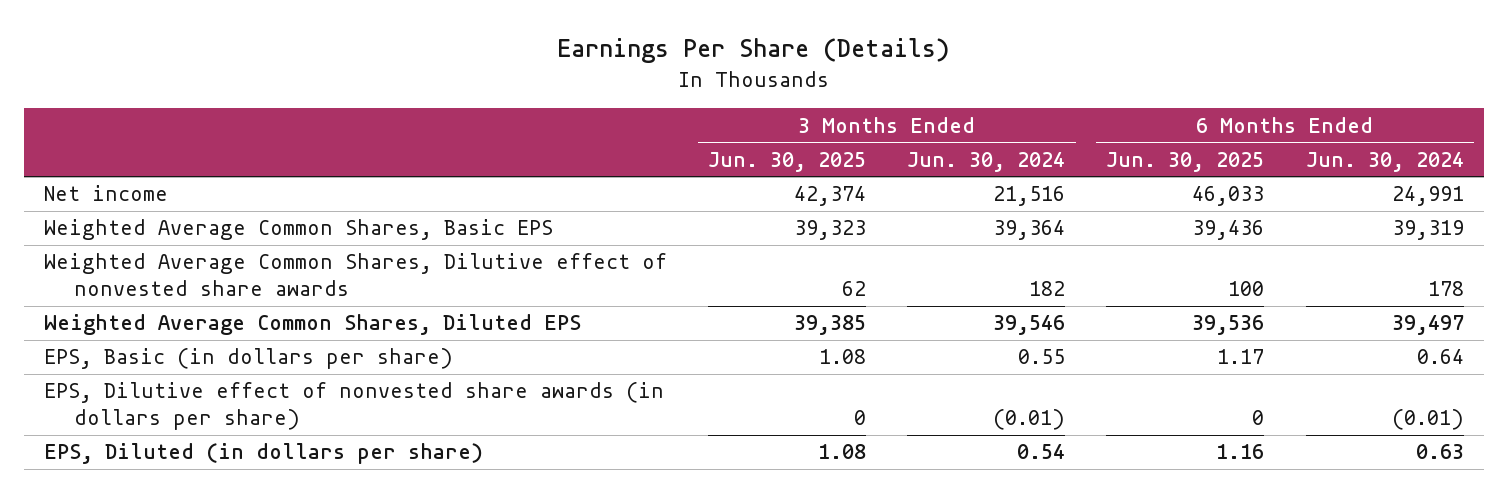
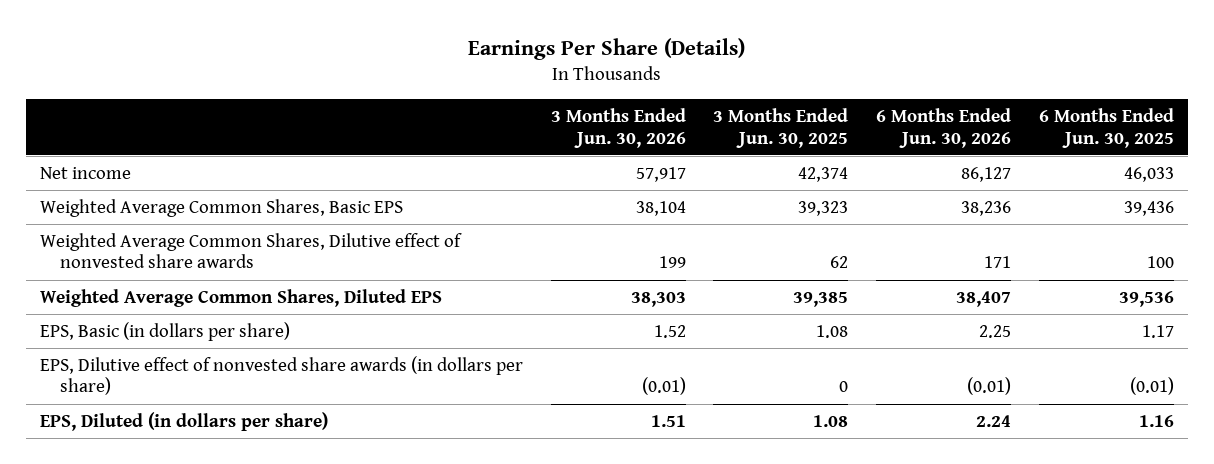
[907,151,1066,172] Jun. 30, 2024 -> none
[1305,151,1464,172] Jun. 30, 2024 -> none
none -> [550,107,686,148] 3 Months Ended Jun. 30, 2026
none -> [876,107,1012,148] 6 Months Ended Jun. 30, 2026
[1252,410,1265,426] 0 -> [1129,377,1174,396] (0.01)

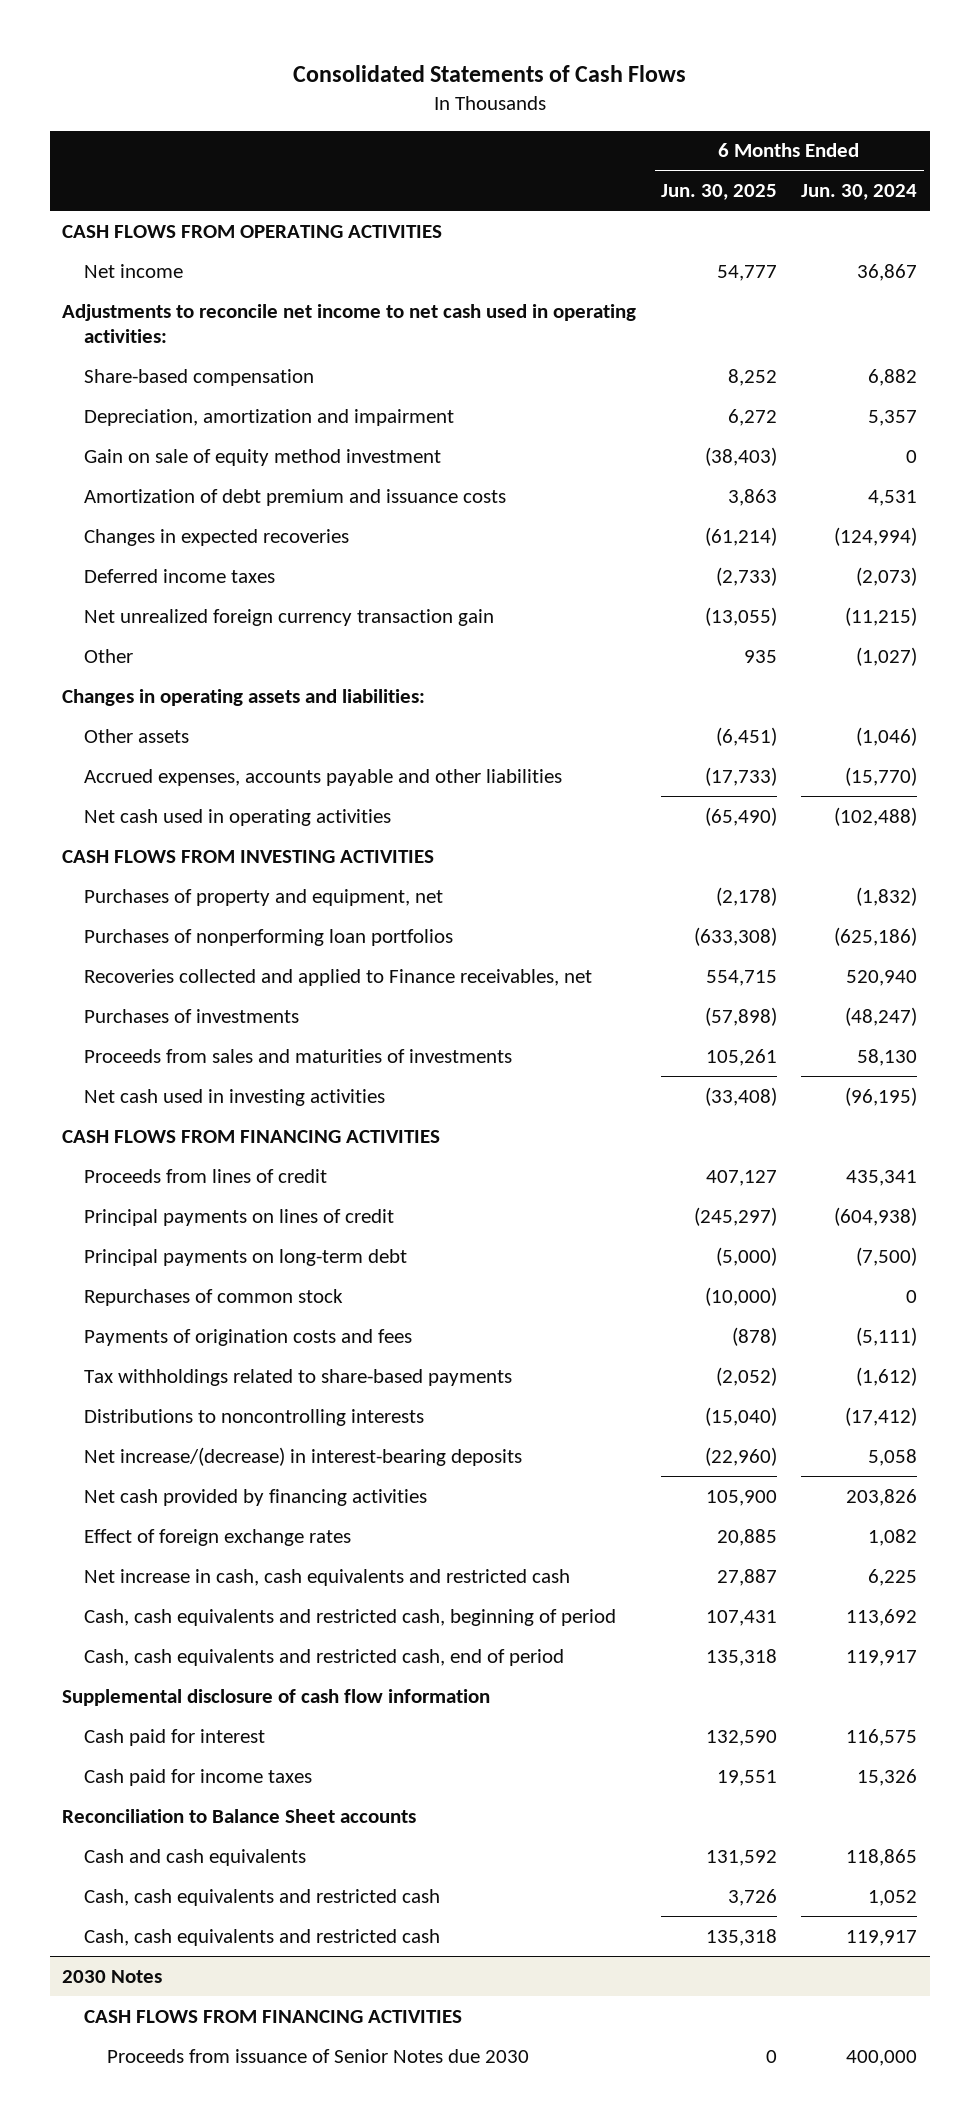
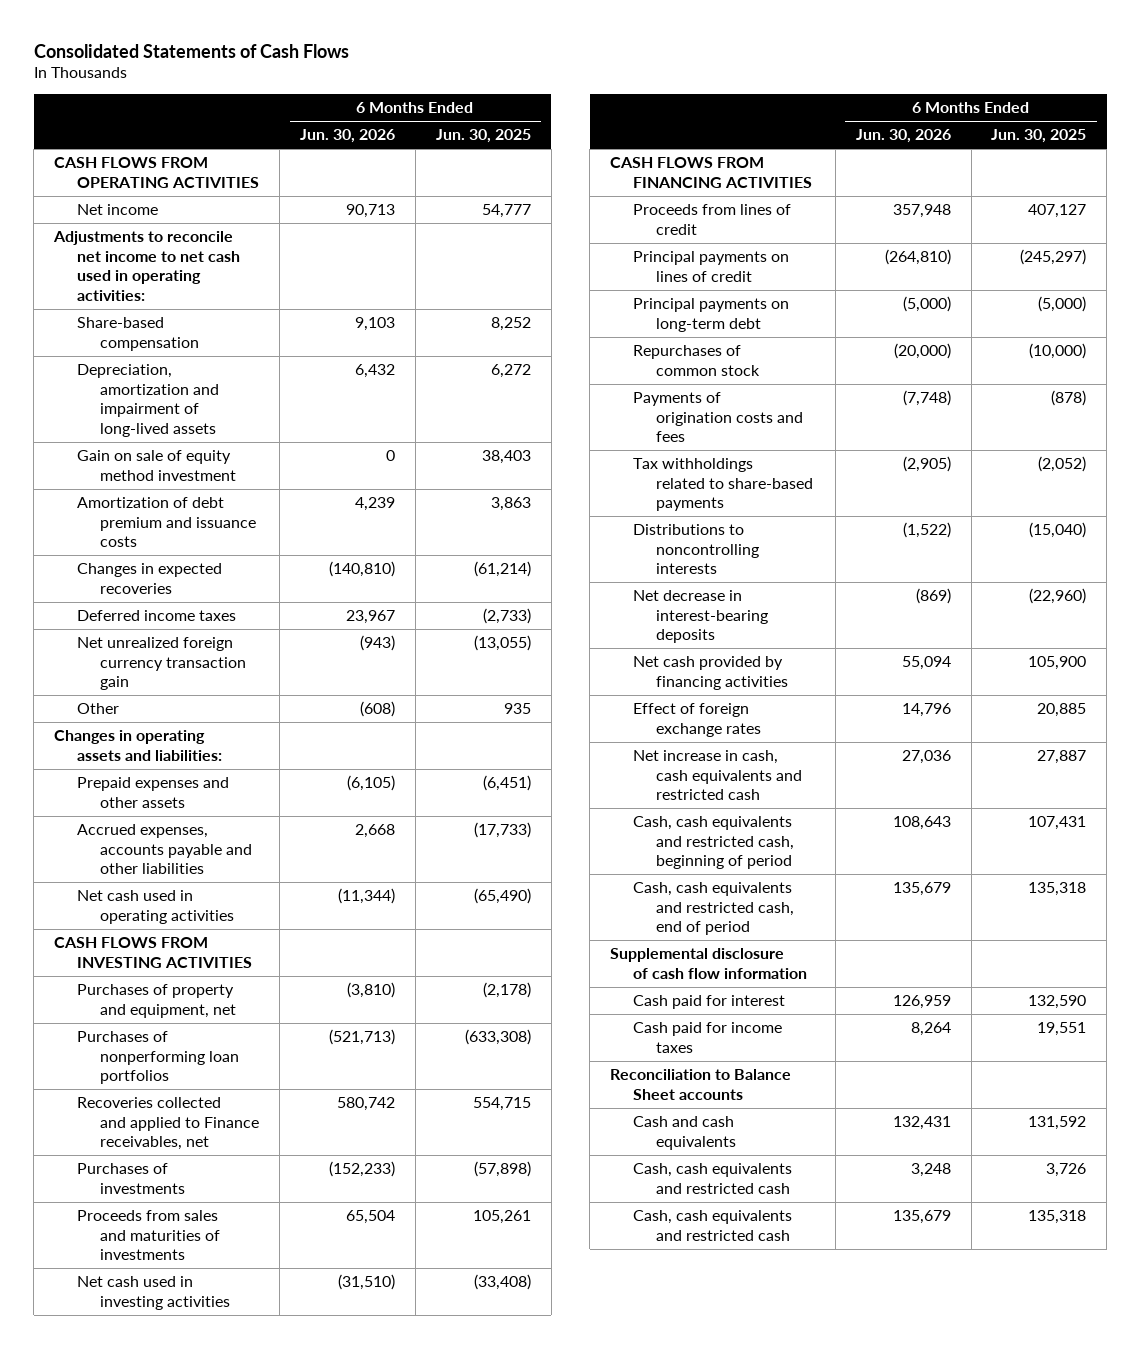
[801,184,918,201] Jun. 30, 2024 -> none
none -> [299,129,395,144] Jun. 30, 2026
[84,408,455,426] Depreciation, amortization and impairment -> [77,364,219,437] Depreciation, amortization and impairment of long-lived assets
[704,446,777,466] (38,403) -> [481,450,531,465] 38,403
[84,728,190,743] Other assets -> [77,777,230,808] Prepaid expenses and other assets
[84,1446,523,1466] Net increase/(decrease) in interest-bearing deposits -> [632,590,768,644] Net decrease in interest-bearing deposits
[62,1969,163,1983] 2030 Notes -> none
[84,2009,463,2023] CASH FLOWS FROM FINANCING ACTIVITIES -> none
[106,2048,529,2063] Proceeds from issuance of Senior Notes due 2030 -> none

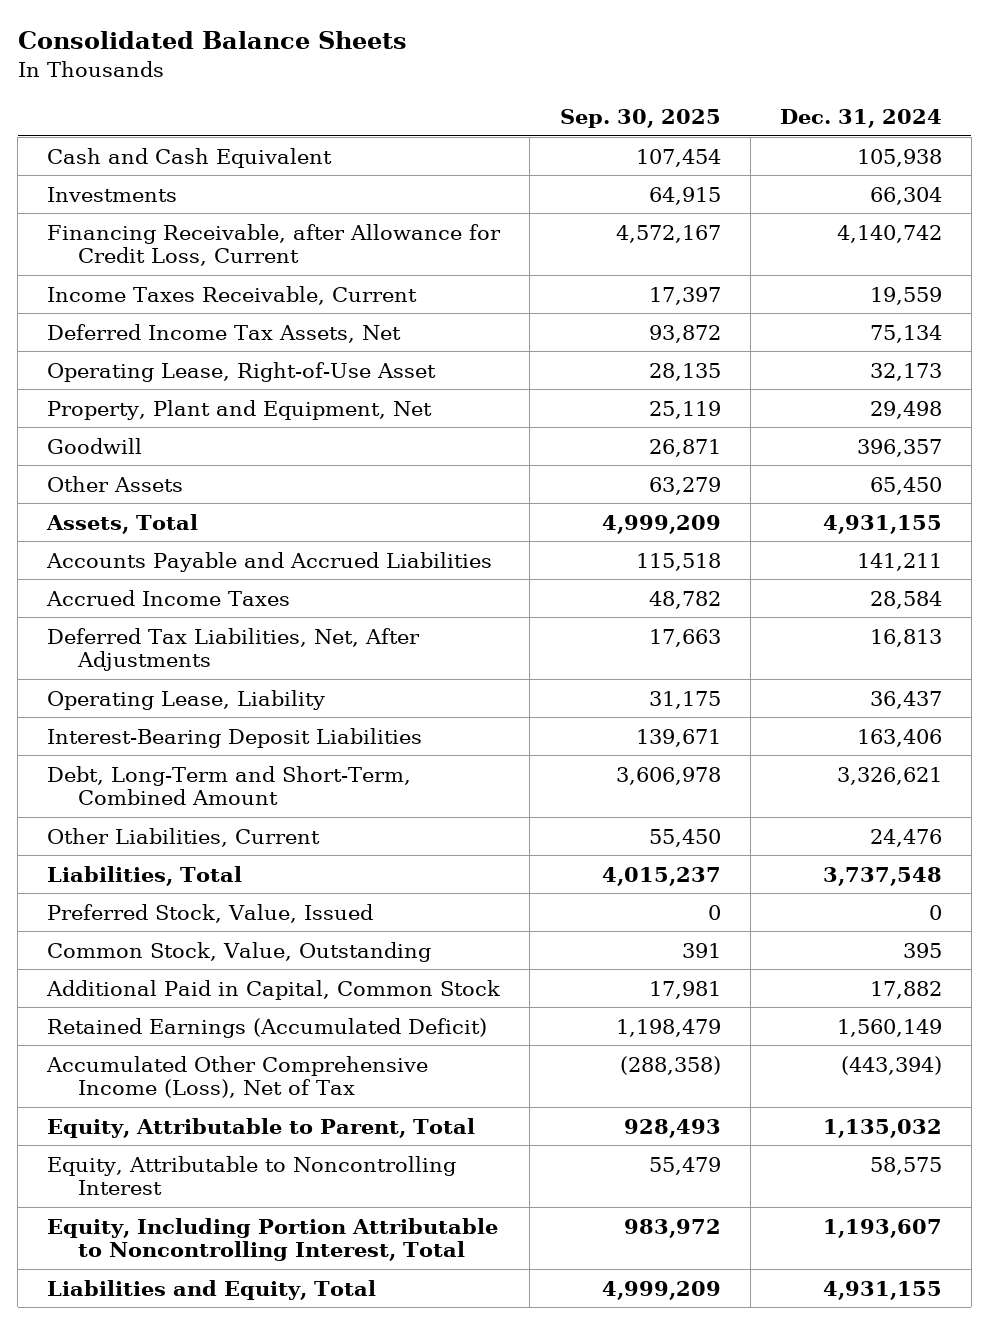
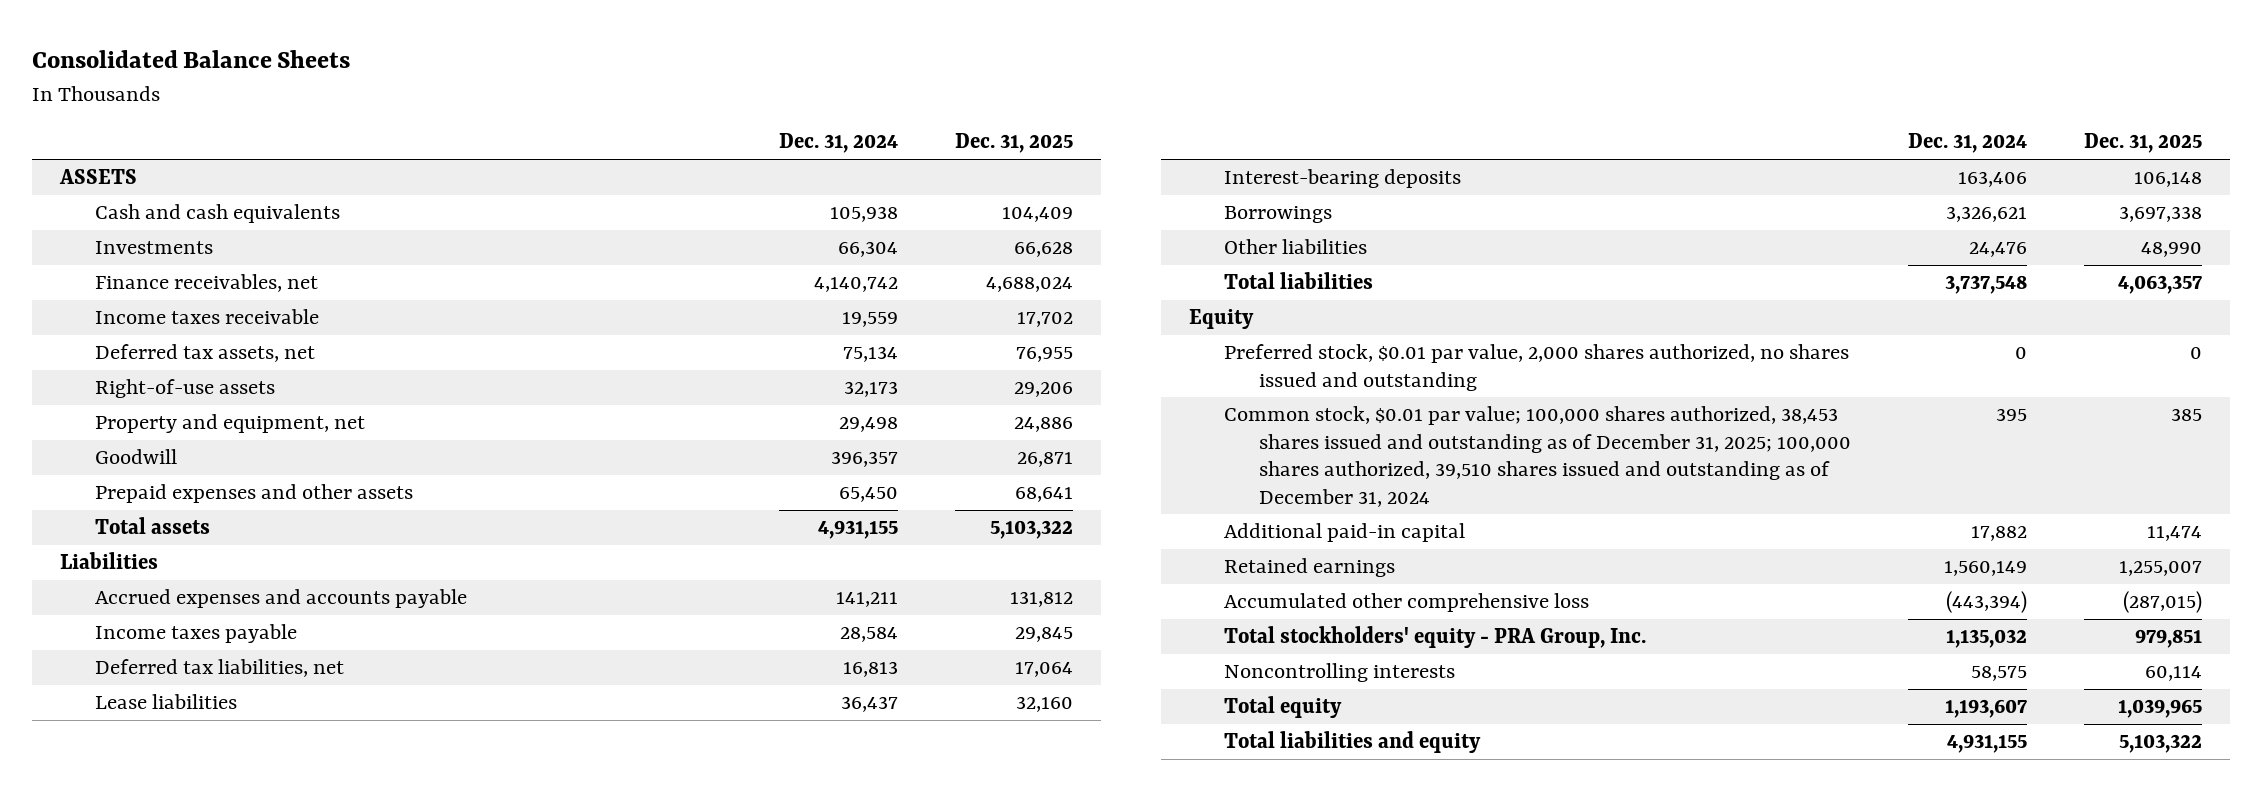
[559,108,721,128] Sep. 30, 2025 -> none
none -> [954,133,1073,154] Dec. 31, 2025
none -> [58,169,137,185] ASSETS
[47,147,333,168] Cash and Cash Equivalent -> [95,204,341,224] Cash and cash equivalents
[47,223,502,267] Financing Receivable, after Allowance for Credit Loss, Current -> [95,274,319,293] Finance receivables, net
[47,285,418,305] Income Taxes Receivable, Current -> [95,309,320,325] Income taxes receivable
[47,323,402,343] Deferred Income Tax Assets, Net -> [95,344,316,363] Deferred tax assets, net
[47,361,437,382] Operating Lease, Right-of-Use Asset -> [95,379,276,399] Right-of-use assets
[47,399,433,420] Property, Plant and Equipment, Net -> [95,414,366,434] Property and equipment, net
[47,475,184,492] Other Assets -> [95,484,414,504] Prepaid expenses and other assets
[46,513,199,534] Assets, Total -> [95,517,211,535] Total assets
none -> [59,552,158,570] Liabilities
[46,551,493,572] Accounts Payable and Accrued Liabilities -> [95,589,468,609] Accrued expenses and accounts payable
[46,589,291,606] Accrued Income Taxes -> [95,624,298,644] Income taxes payable
[47,627,421,672] Deferred Tax Liabilities, Net, After Adjustments -> [95,659,345,678] Deferred tax liabilities, net
[47,689,326,710] Operating Lease, Liability -> [95,694,238,710] Lease liabilities
[47,727,423,748] Interest-Bearing Deposit Liabilities -> [1224,169,1462,189] Interest-bearing deposits
[47,765,412,806] Debt, Long-Term and Short-Term, Combined Amount -> [1224,206,1333,224] Borrowings
[47,827,321,847] Other Liabilities, Current -> [1224,239,1368,255] Other liabilities
[47,865,243,886] Liabilities, Total -> [1224,272,1374,290] Total liabilities
none -> [1188,309,1254,330] Equity
[47,903,374,923] Preferred Stock, Value, Issued -> [1224,344,1850,391] Preferred stock, $0.01 par value, 2,000 shares authorized, no shares issued and outstanding
[47,941,432,962] Common Stock, Value, Outstanding -> [1224,406,1852,507] Common stock, $0.01 par value; 100,000 shares authorized, 38,453 shares issued and outstanding as of December 31, 2025; 100,000 shares authorized, 39,510 shares issued and outstanding as of December 31, 2024
[46,979,501,1000] Additional Paid in Capital, Common Stock -> [1224,523,1466,543] Additional paid-in capital
[47,1017,488,1038] Retained Earnings (Accumulated Deficit) -> [1224,558,1396,578] Retained earnings
[46,1055,429,1099] Accumulated Other Comprehensive Income (Loss), Net of Tax -> [1224,593,1590,613] Accumulated other comprehensive loss
[47,1117,476,1138] Equity, Attributable to Parent, Total -> [1224,626,1647,649] Total stockholders' equity - PRA Group, Inc.
[47,1155,457,1196] Equity, Attributable to Noncontrolling Interest -> [1224,663,1456,683] Noncontrolling interests
[47,1217,499,1262] Equity, Including Portion Attributable to Noncontrolling Interest, Total -> [1224,696,1343,719] Total equity
[47,1279,377,1300] Liabilities and Equity, Total -> [1224,731,1482,754] Total liabilities and equity

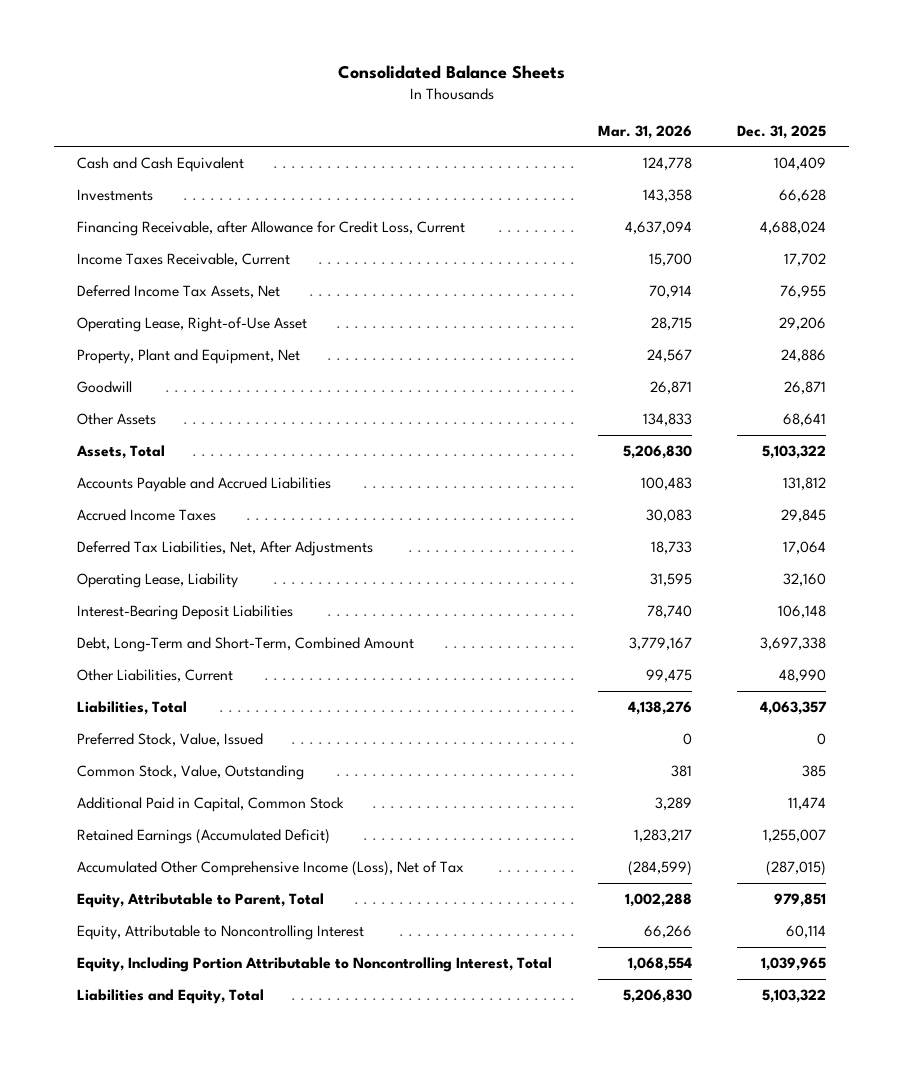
[779,133,899,154] Dec. 31, 2024 -> none
none -> [597,124,692,139] Mar. 31, 2026
[58,169,137,185] ASSETS -> none
[95,204,341,224] Cash and cash equivalents -> [76,157,244,173] Cash and Cash Equivalent
[95,274,319,293] Finance receivables, net -> [76,221,465,237] Financing Receivable, after Allowance for Credit Loss, Current
[95,309,320,325] Income taxes receivable -> [76,253,290,267] Income Taxes Receivable, Current
[95,344,316,363] Deferred tax assets, net -> [76,285,280,299] Deferred Income Tax Assets, Net
[95,379,276,399] Right-of-use assets -> [76,317,307,333] Operating Lease, Right-of-Use Asset
[95,414,366,434] Property and equipment, net -> [76,349,300,365] Property, Plant and Equipment, Net
[59,552,158,570] Liabilities -> none
[1188,309,1254,330] Equity -> none
[95,484,414,504] Prepaid expenses and other assets -> [76,413,156,426] Other Assets
[95,517,211,535] Total assets -> [75,445,165,460] Assets, Total
[95,589,468,609] Accrued expenses and accounts payable -> [76,477,331,493] Accounts Payable and Accrued Liabilities
[95,624,298,644] Income taxes payable -> [76,509,216,522] Accrued Income Taxes
[95,659,345,678] Deferred tax liabilities, net -> [76,541,373,557] Deferred Tax Liabilities, Net, After Adjustments
[95,694,238,710] Lease liabilities -> [76,573,238,589] Operating Lease, Liability
[1224,169,1462,189] Interest-bearing deposits -> [76,605,293,621] Interest-Bearing Deposit Liabilities
[1224,206,1333,224] Borrowings -> [76,637,414,653] Debt, Long-Term and Short-Term, Combined Amount
[1224,239,1368,255] Other liabilities -> [76,669,233,683] Other Liabilities, Current
[1224,272,1374,290] Total liabilities -> [76,701,187,716] Liabilities, Total
[1224,344,1850,391] Preferred stock, $0.01 par value, 2,000 shares authorized, no shares issued and outstanding -> [76,733,263,747] Preferred Stock, Value, Issued
[1224,406,1852,507] Common stock, $0.01 par value; 100,000 shares authorized, 38,453 shares issued and outstanding as of December 31, 2025; 100,000 shares authorized, 39,510 shares issued and outstanding as of December 31, 2024 -> [76,765,304,781] Common Stock, Value, Outstanding
[1224,523,1466,543] Additional paid-in capital -> [76,797,344,813] Additional Paid in Capital, Common Stock
[1224,558,1396,578] Retained earnings -> [76,829,330,845] Retained Earnings (Accumulated Deficit)
[1224,593,1590,613] Accumulated other comprehensive loss -> [76,861,464,877] Accumulated Other Comprehensive Income (Loss), Net of Tax
[1224,626,1647,649] Total stockholders' equity - PRA Group, Inc. -> [76,893,324,909] Equity, Attributable to Parent, Total
[1224,663,1456,683] Noncontrolling interests -> [76,925,364,941] Equity, Attributable to Noncontrolling Interest
[1224,696,1343,719] Total equity -> [76,957,552,973] Equity, Including Portion Attributable to Noncontrolling Interest, Total
[1224,731,1482,754] Total liabilities and equity -> [76,989,264,1005] Liabilities and Equity, Total

